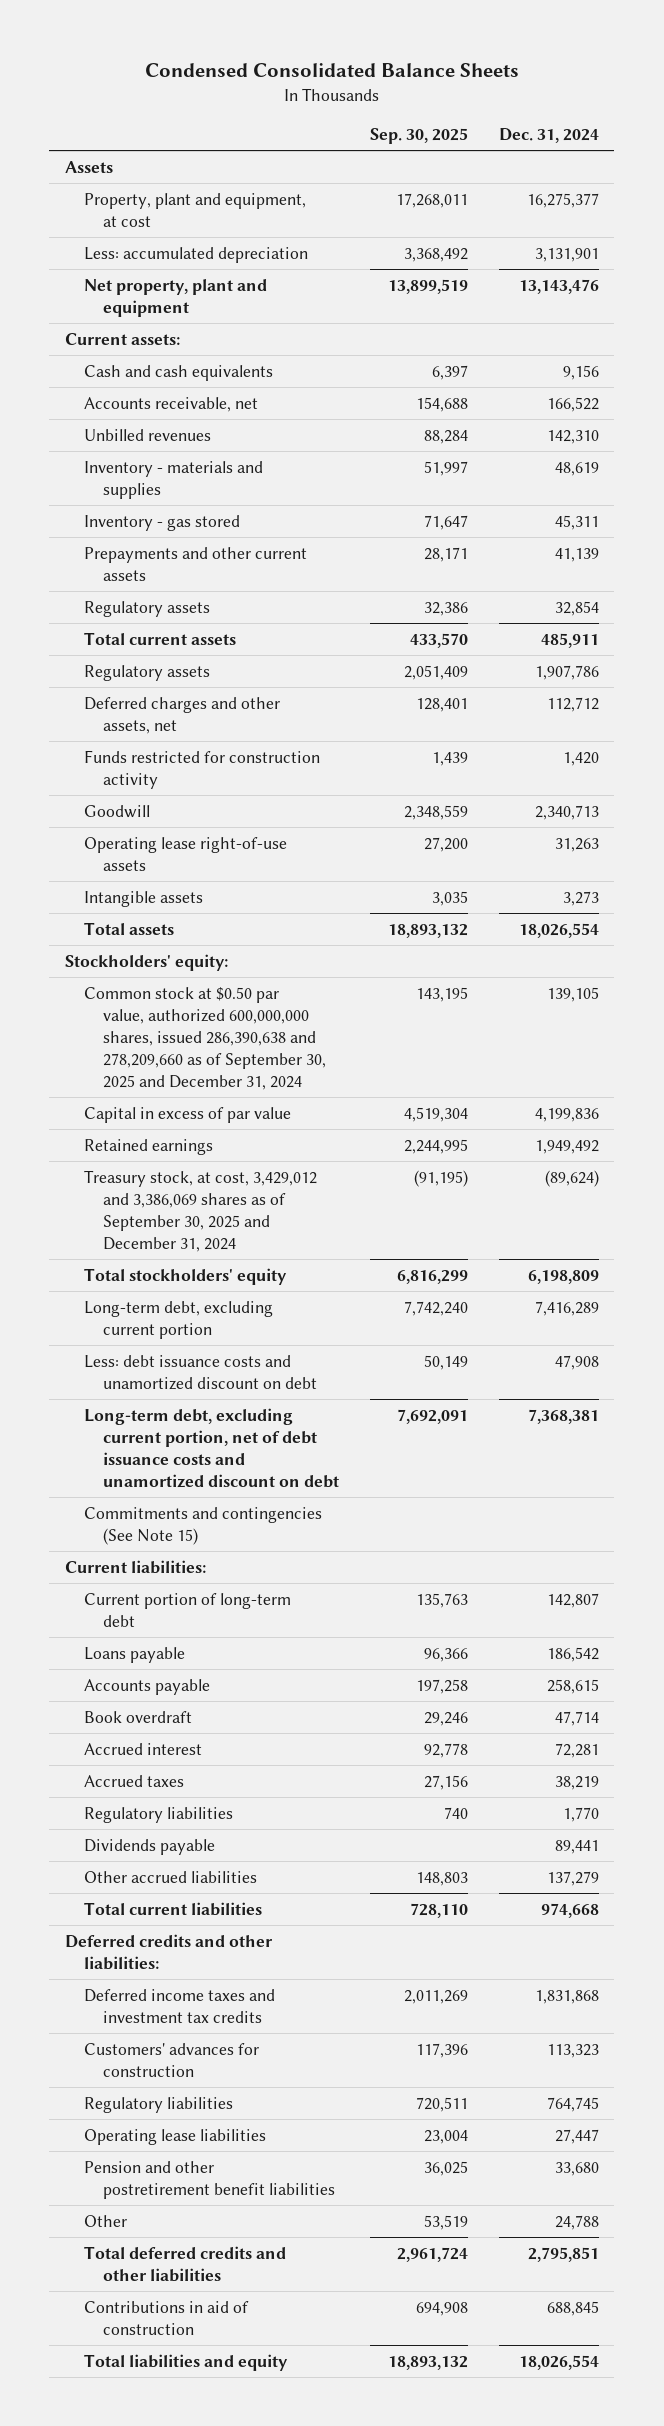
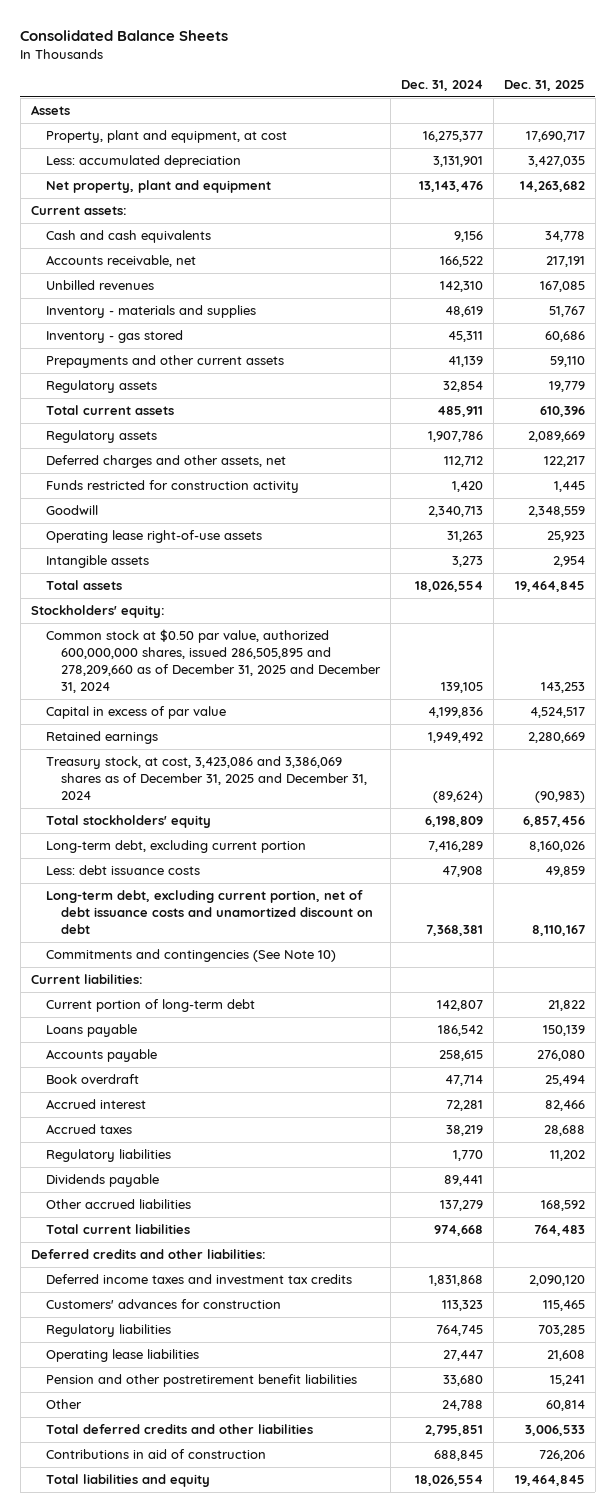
[144,62,519,77] Condensed Consolidated Balance Sheets -> [20,29,229,41] Consolidated Balance Sheets
[369,127,468,144] Sep. 30, 2025 -> none
none -> [503,80,585,92] Dec. 31, 2025
[83,986,327,1091] Common stock at $0.50 par value, authorized 600,000,000 shares, issued 286,390,638 and 278,209,660 as of September 30, 2025 and December 31, 2024 -> [45,629,381,694] Common stock at $0.50 par value, authorized 600,000,000 shares, issued 286,505,895 and 278,209,660 as of December 31, 2025 and December 31, 2024
[83,1169,317,1253] Treasury stock, at cost, 3,429,012 and 3,386,069 shares as of September 30, 2025 and December 31, 2024 -> [45,756,367,801] Treasury stock, at cost, 3,423,086 and 3,386,069 shares as of December 31, 2025 and December 31, 2024
[83,1354,318,1390] Less: debt issuance costs and unamortized discount on debt -> [45,865,200,876] Less: debt issuance costs
[83,1506,322,1545] Commitments and contingencies (See Note 15) -> [45,949,336,963] Commitments and contingencies (See Note 10)

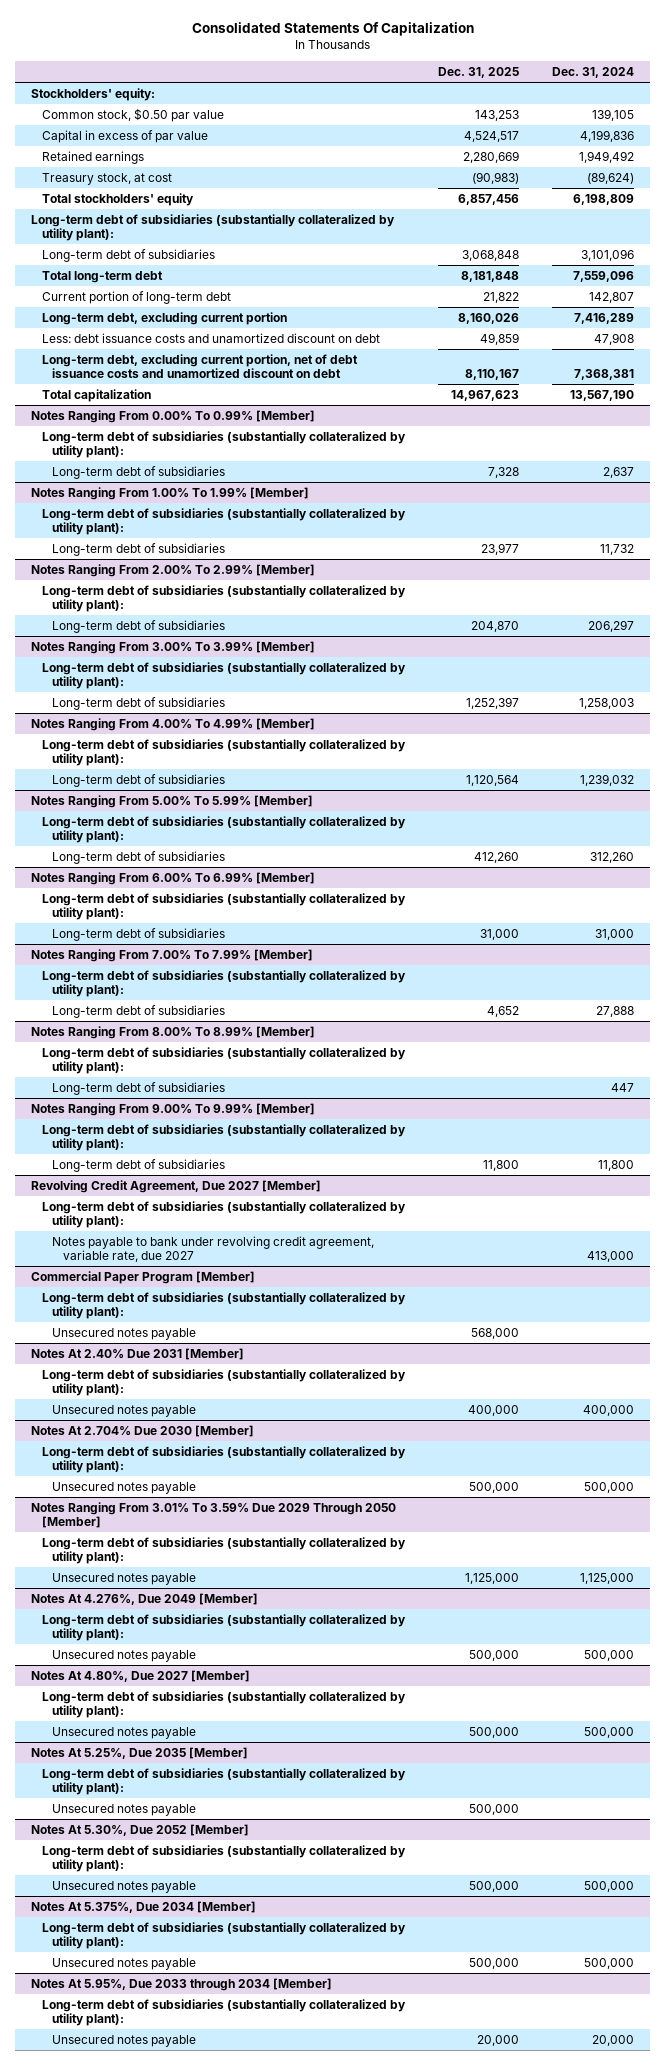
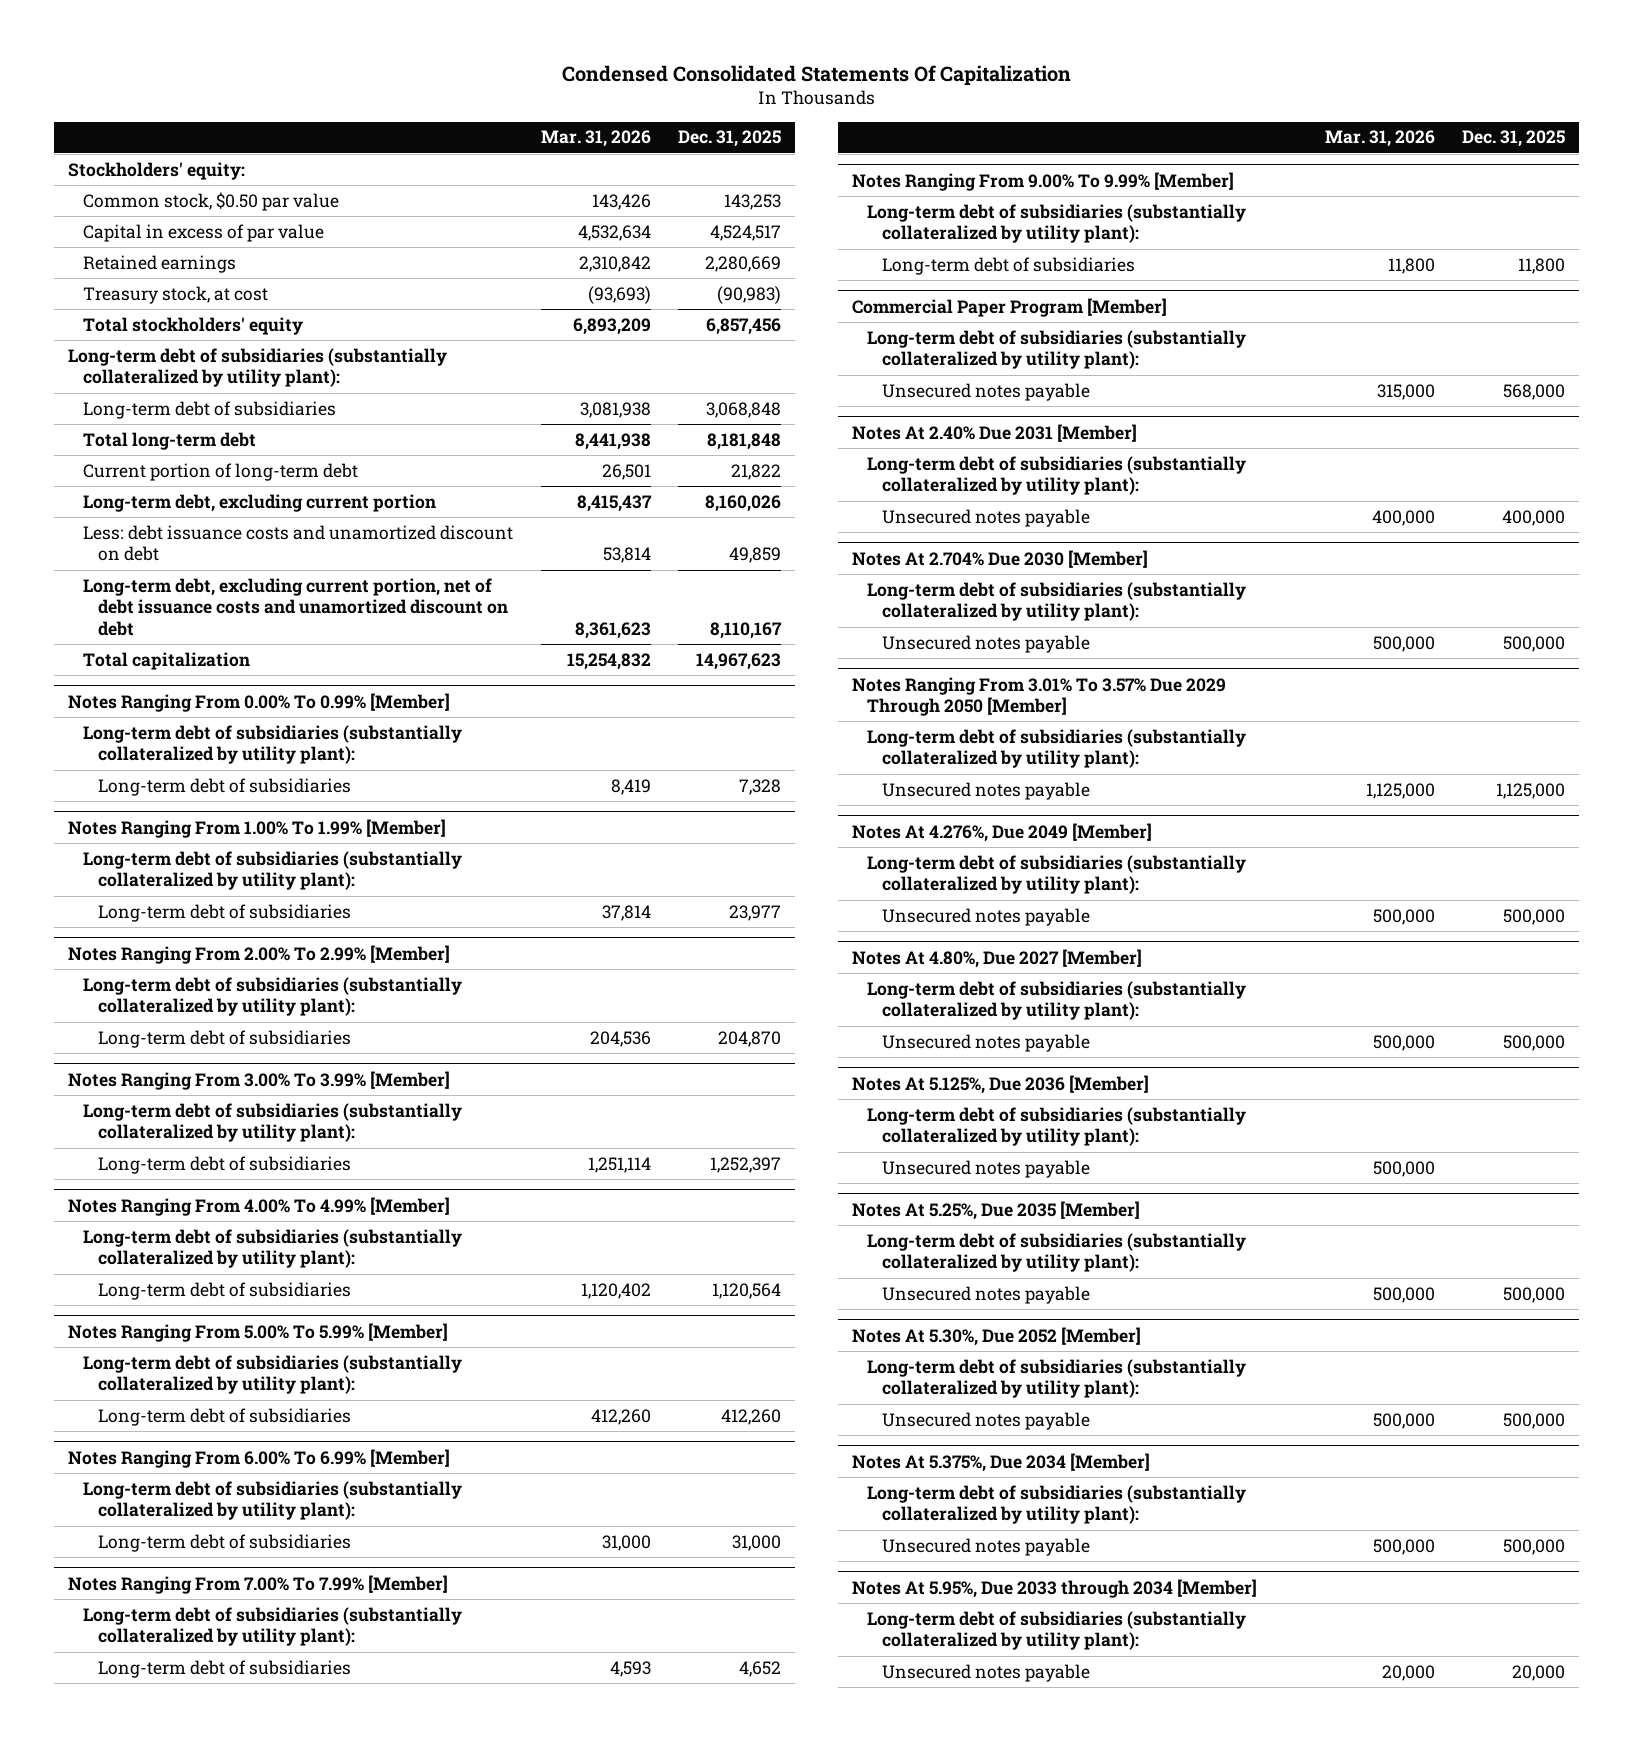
[191,22,474,37] Consolidated Statements Of Capitalization -> [561,64,1071,86] Condensed Consolidated Statements Of Capitalization
[551,67,634,79] Dec. 31, 2024 -> none
none -> [540,130,651,148] Mar. 31, 2026
[31,1025,316,1039] Notes Ranging From 8.00% To 8.99% [Member] -> none
[41,1046,406,1074] Long-term debt of subsidiaries (substantially collateralized by utility plant): -> none
[52,1081,226,1095] Long-term debt of subsidiaries -> none
[31,1179,322,1193] Revolving Credit Agreement, Due 2027 [Member] -> none
[41,1200,406,1228] Long-term debt of subsidiaries (substantially collateralized by utility plant): -> none
[52,1235,375,1262] Notes payable to bank under revolving credit agreement, variable rate, due 2027 -> none
[31,1501,397,1528] Notes Ranging From 3.01% To 3.59% Due 2029 Through 2050 [Member] -> [852,676,1227,716] Notes Ranging From 3.01% To 3.57% Due 2029 Through 2050 [Member]
none -> [852,1074,1150,1094] Notes At 5.125%, Due 2036 [Member]
none -> [867,1106,1247,1147] Long-term debt of subsidiaries (substantially collateralized by utility plant):
none -> [882,1159,1091,1178] Unsecured notes payable

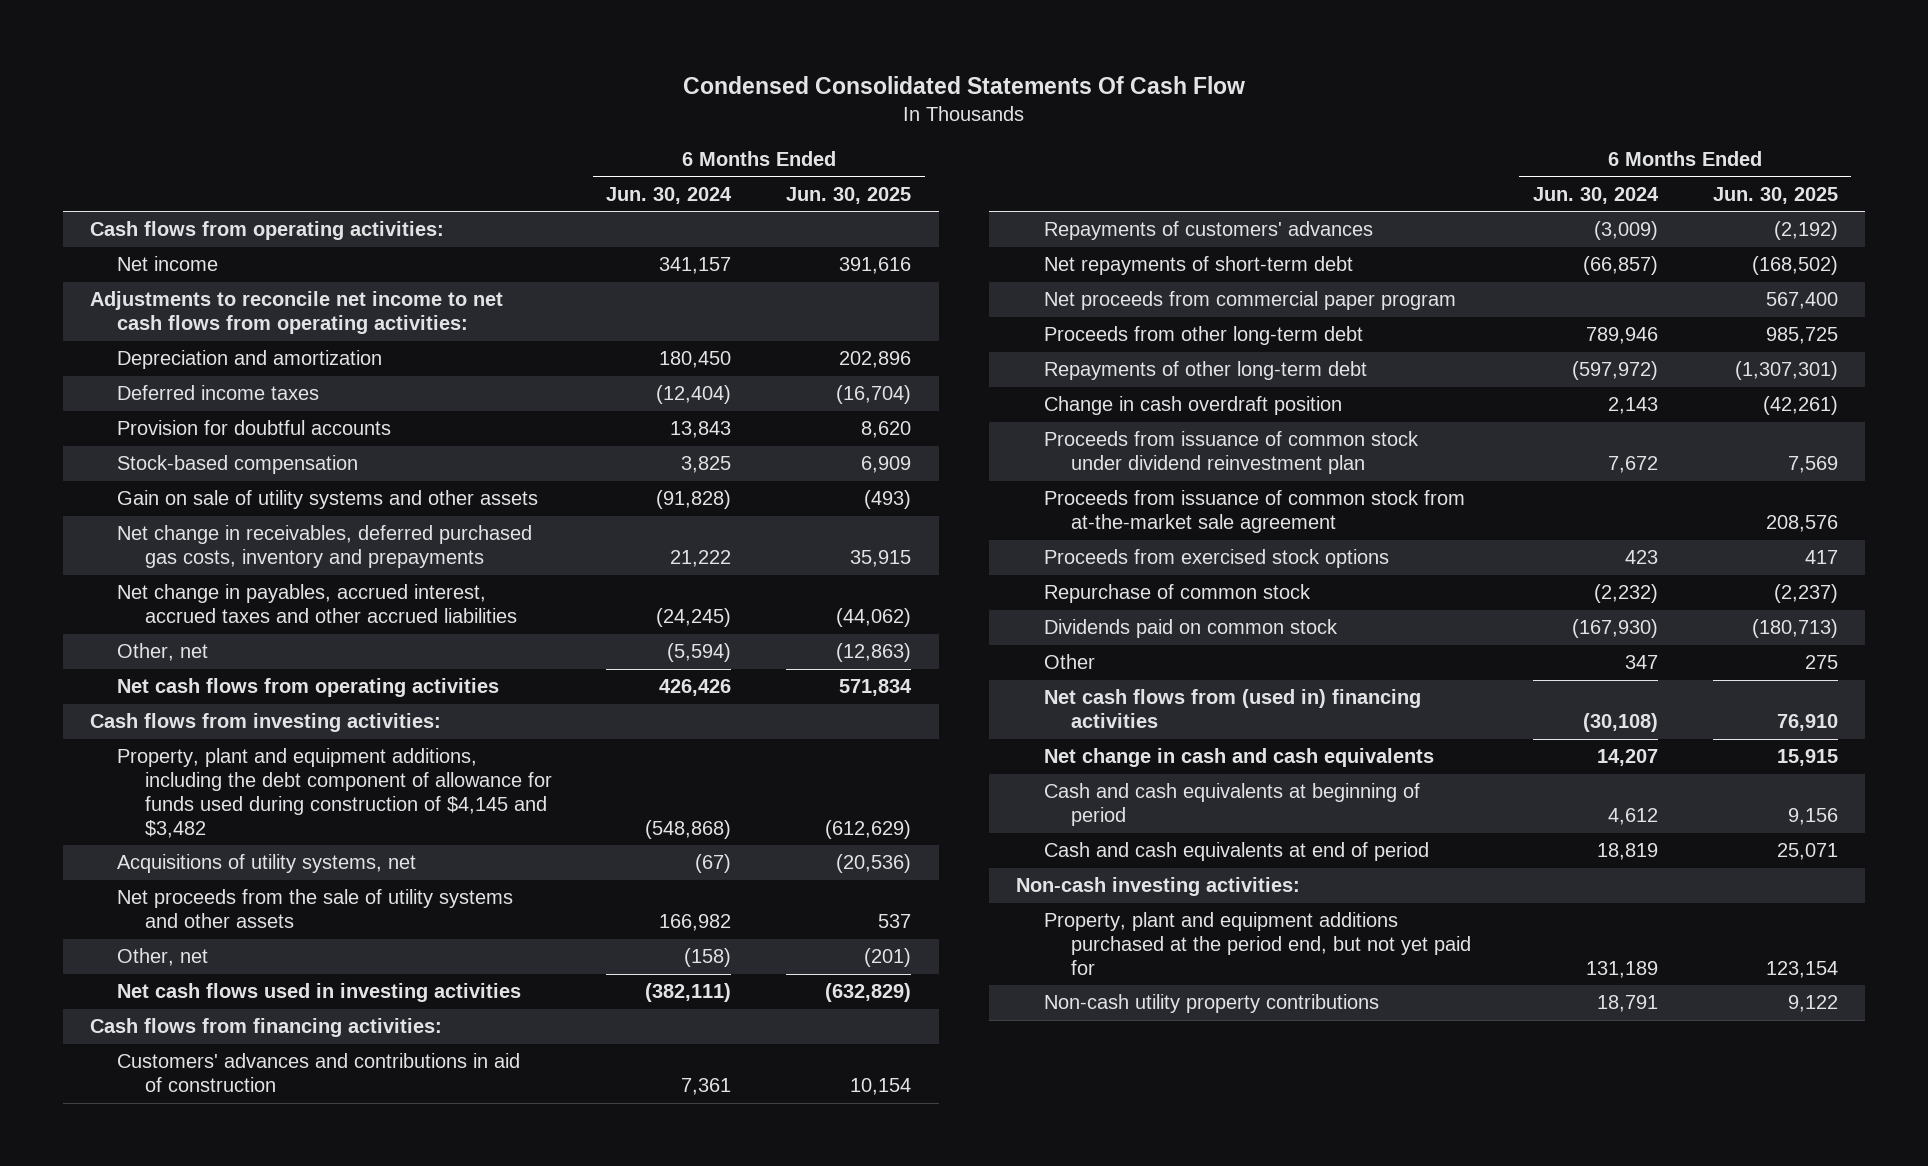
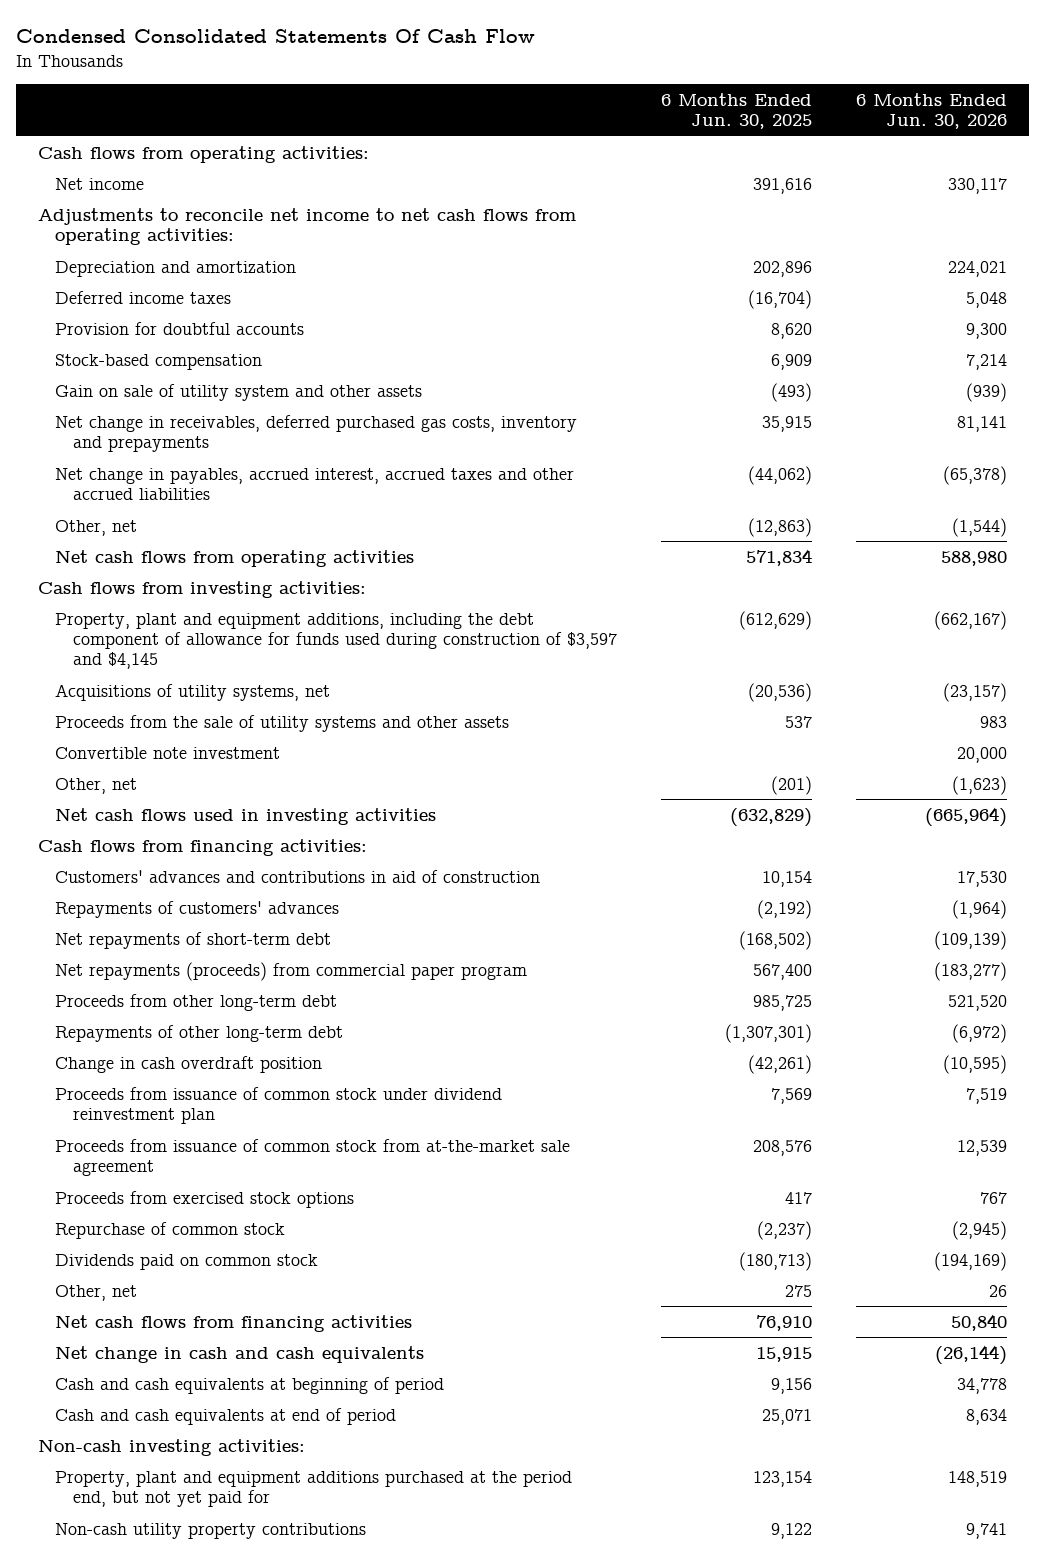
[606,186,733,204] Jun. 30, 2024 -> none
none -> [856,92,1008,129] 6 Months Ended Jun. 30, 2026
[117,490,539,510] Gain on sale of utility systems and other assets -> [55,383,423,401] Gain on sale of utility system and other assets
[117,748,552,838] Property, plant and equipment additions, including the debt component of allowance for funds used during construction of $4,145 and $3,482 -> [55,612,617,670] Property, plant and equipment additions, including the debt component of allowance for funds used during construction of $3,597 and $4,145
[117,889,514,929] Net proceeds from the sale of utility systems and other assets -> [55,714,510,732] Proceeds from the sale of utility systems and other assets
none -> [55,746,281,759] Convertible note investment
[1043,291,1456,311] Net proceeds from commercial paper program -> [55,961,528,981] Net repayments (proceeds) from commercial paper program
[1043,654,1095,670] Other -> [55,1284,138,1301] Other, net
[1043,689,1421,729] Net cash flows from (used in) financing activities -> [55,1314,413,1332] Net cash flows from financing activities

